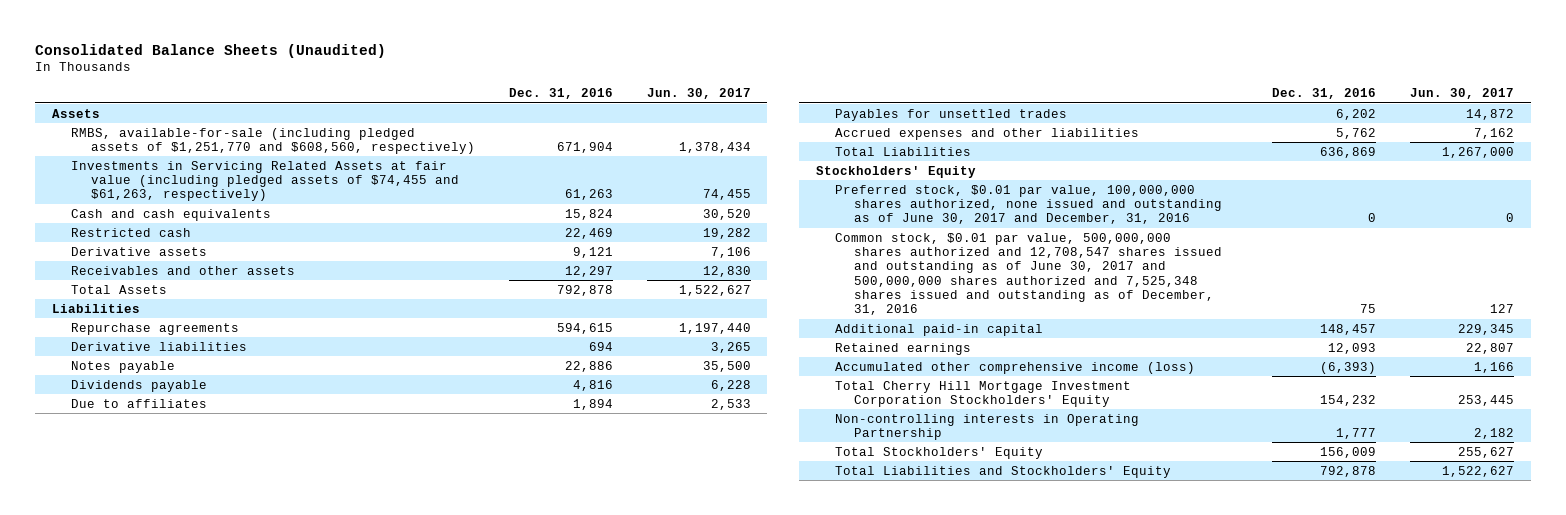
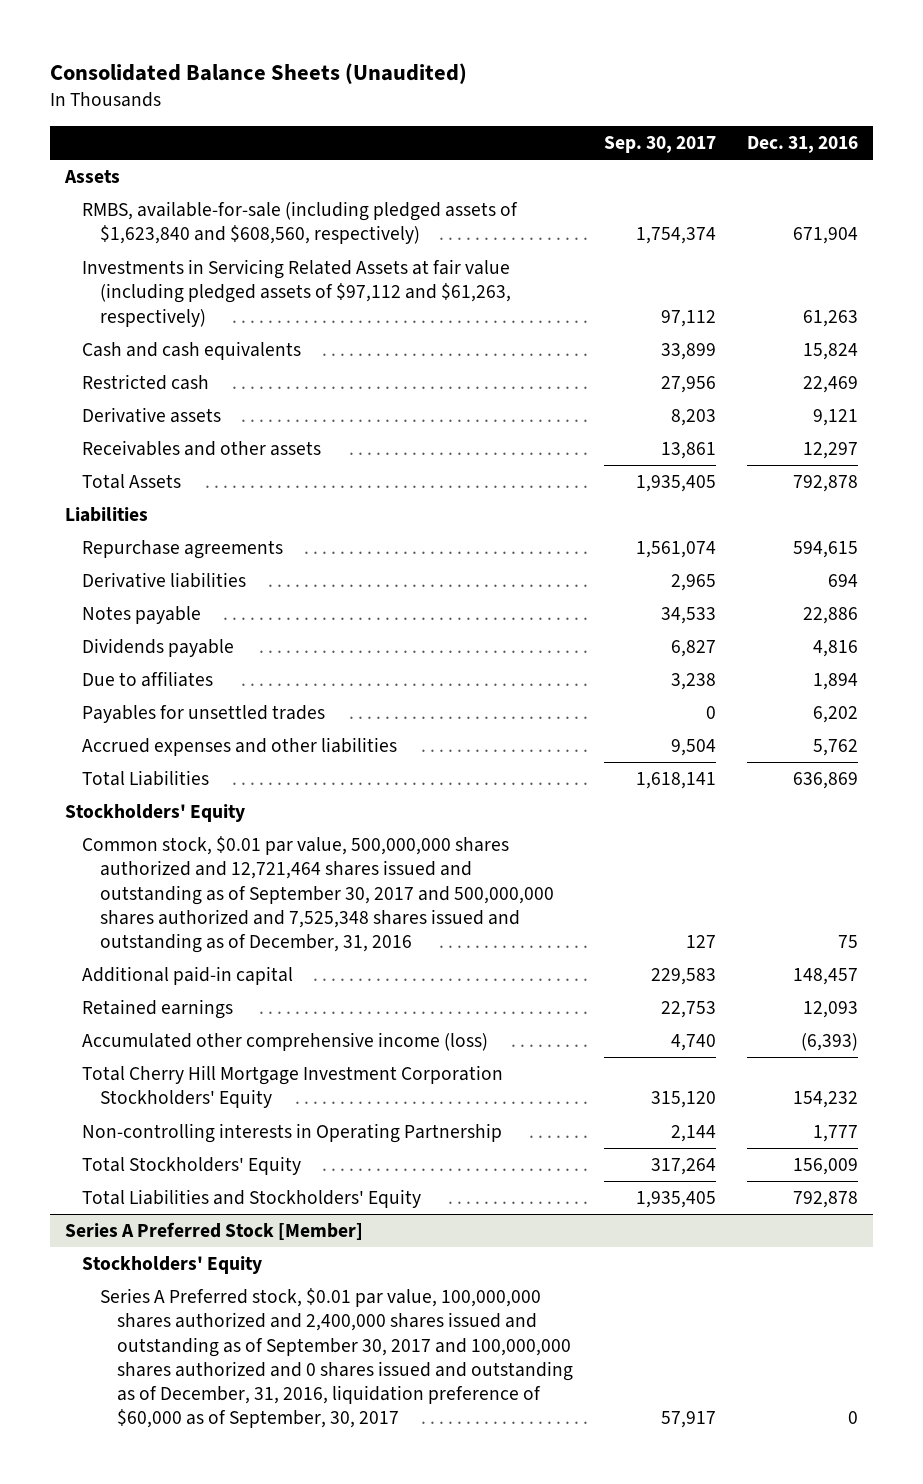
[646,88,751,100] Jun. 30, 2017 -> none
none -> [603,136,716,154] Sep. 30, 2017
[71,127,475,154] RMBS, available-for-sale (including pledged assets of $1,251,770 and $608,560, respectively) -> [82,201,519,245] RMBS, available-for-sale (including pledged assets of $1,623,840 and $608,560, respectively)
[71,160,459,202] Investments in Servicing Related Assets at fair value (including pledged assets of $74,455 and $61,263, respectively) -> [82,259,511,327] Investments in Servicing Related Assets at fair value (including pledged assets of $97,112 and $61,263, respectively)
[834,184,1223,225] Preferred stock, $0.01 par value, 100,000,000 shares authorized, none issued and outstanding as of June 30, 2017 and December, 31, 2016 -> none
[834,232,1223,316] Common stock, $0.01 par value, 500,000,000 shares authorized and 12,708,547 shares issued and outstanding as of June 30, 2017 and 500,000,000 shares authorized and 7,525,348 shares issued and outstanding as of December, 31, 2016 -> [82,836,554,953] Common stock, $0.01 par value, 500,000,000 shares authorized and 12,721,464 shares issued and outstanding as of September 30, 2017 and 500,000,000 shares authorized and 7,525,348 shares issued and outstanding as of December, 31, 2016
none -> [65,1222,364,1241] Series A Preferred Stock [Member]
none -> [82,1256,263,1275] Stockholders' Equity
none -> [99,1288,574,1429] Series A Preferred stock, $0.01 par value, 100,000,000 shares authorized and 2,400,000 shares issued and outstanding as of September 30, 2017 and 100,000,000 shares authorized and 0 shares issued and outstanding as of December, 31, 2016, liquidation preference of $60,000 as of September, 30, 2017

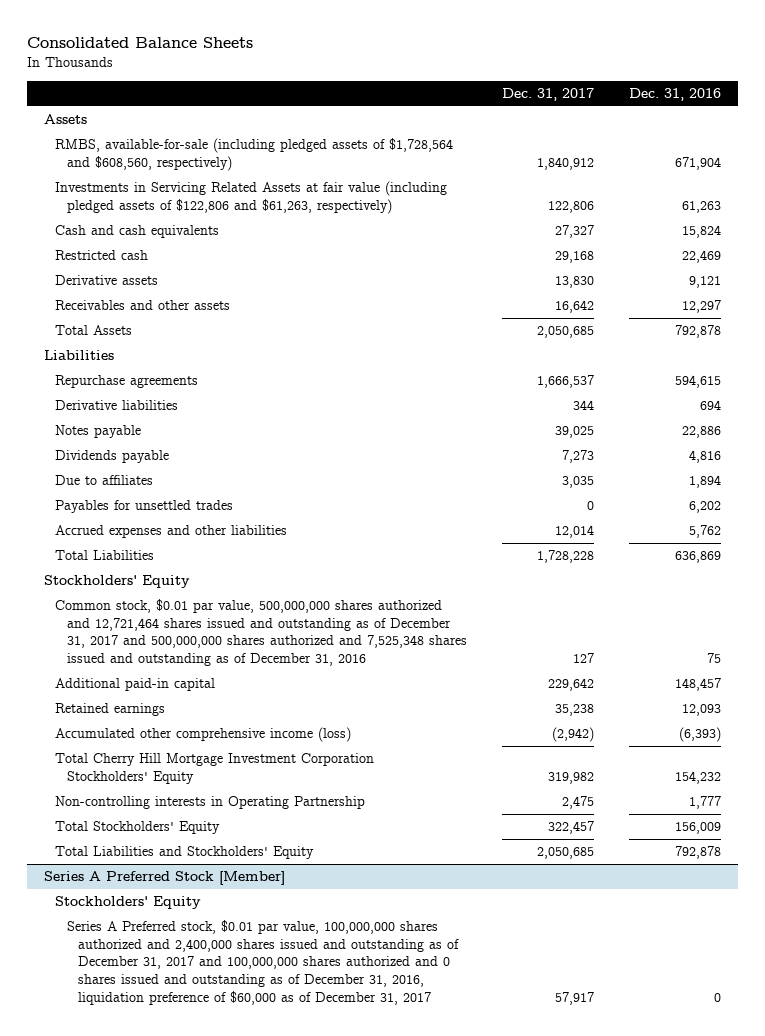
[49,63,467,85] Consolidated Balance Sheets (Unaudited) -> [26,37,253,49] Consolidated Balance Sheets
[603,136,716,154] Sep. 30, 2017 -> none
none -> [501,87,594,101] Dec. 31, 2017
[82,201,519,245] RMBS, available-for-sale (including pledged assets of $1,623,840 and $608,560, respectively) -> [55,138,454,171] RMBS, available-for-sale (including pledged assets of $1,728,564 and $608,560, respectively)
[82,259,511,327] Investments in Servicing Related Assets at fair value (including pledged assets of $97,112 and $61,263, respectively) -> [55,181,448,214] Investments in Servicing Related Assets at fair value (including pledged assets of $122,806 and $61,263, respectively)
[82,836,554,953] Common stock, $0.01 par value, 500,000,000 shares authorized and 12,721,464 shares issued and outstanding as of September 30, 2017 and 500,000,000 shares authorized and 7,525,348 shares issued and outstanding as of December, 31, 2016 -> [55,599,467,667] Common stock, $0.01 par value, 500,000,000 shares authorized and 12,721,464 shares issued and outstanding as of December 31, 2017 and 500,000,000 shares authorized and 7,525,348 shares issued and outstanding as of December 31, 2016
[99,1288,574,1429] Series A Preferred stock, $0.01 par value, 100,000,000 shares authorized and 2,400,000 shares issued and outstanding as of September 30, 2017 and 100,000,000 shares authorized and 0 shares issued and outstanding as of December, 31, 2016, liquidation preference of $60,000 as of September, 30, 2017 -> [66,920,460,1005] Series A Preferred stock, $0.01 par value, 100,000,000 shares authorized and 2,400,000 shares issued and outstanding as of December 31, 2017 and 100,000,000 shares authorized and 0 shares issued and outstanding as of December 31, 2016, liquidation preference of $60,000 as of December 31, 2017

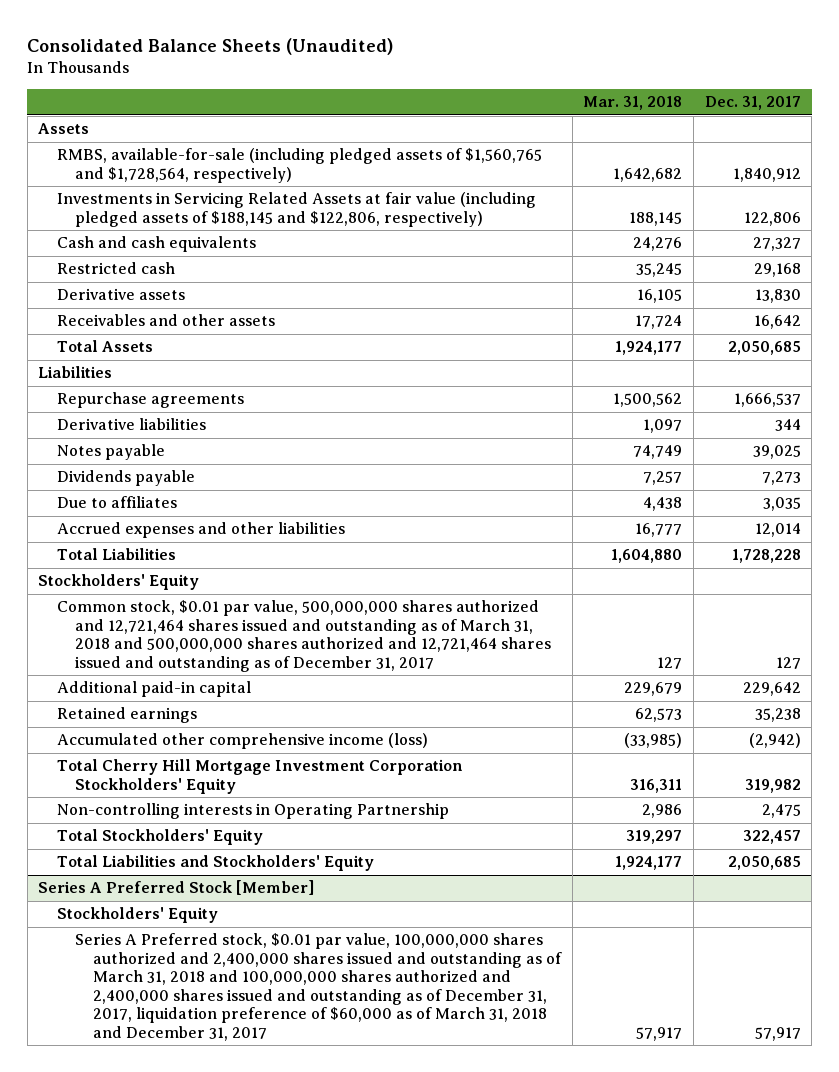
[26,37,253,49] Consolidated Balance Sheets -> [27,37,394,55] Consolidated Balance Sheets (Unaudited)
[628,87,721,101] Dec. 31, 2016 -> none
none -> [583,96,683,111] Mar. 31, 2018
[55,138,454,171] RMBS, available-for-sale (including pledged assets of $1,728,564 and $608,560, respectively) -> [56,148,542,183] RMBS, available-for-sale (including pledged assets of $1,560,765 and $1,728,564, respectively)
[55,181,448,214] Investments in Servicing Related Assets at fair value (including pledged assets of $122,806 and $61,263, respectively) -> [56,192,536,227] Investments in Servicing Related Assets at fair value (including pledged assets of $188,145 and $122,806, respectively)
[55,500,234,514] Payables for unsettled trades -> none
[55,599,467,667] Common stock, $0.01 par value, 500,000,000 shares authorized and 12,721,464 shares issued and outstanding as of December 31, 2017 and 500,000,000 shares authorized and 7,525,348 shares issued and outstanding as of December 31, 2016 -> [56,600,551,672] Common stock, $0.01 par value, 500,000,000 shares authorized and 12,721,464 shares issued and outstanding as of March 31, 2018 and 500,000,000 shares authorized and 12,721,464 shares issued and outstanding as of December 31, 2017
[66,920,460,1005] Series A Preferred stock, $0.01 par value, 100,000,000 shares authorized and 2,400,000 shares issued and outstanding as of December 31, 2017 and 100,000,000 shares authorized and 0 shares issued and outstanding as of December 31, 2016, liquidation preference of $60,000 as of December 31, 2017 -> [74,933,563,1041] Series A Preferred stock, $0.01 par value, 100,000,000 shares authorized and 2,400,000 shares issued and outstanding as of March 31, 2018 and 100,000,000 shares authorized and 2,400,000 shares issued and outstanding as of December 31, 2017, liquidation preference of $60,000 as of March 31, 2018 and December 31, 2017

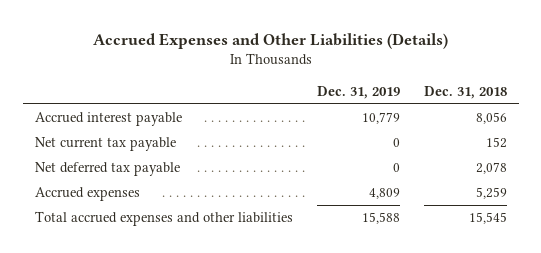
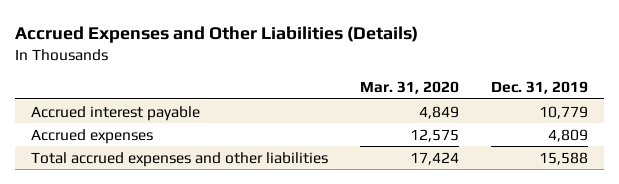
[423,85,507,99] Dec. 31, 2018 -> none
none -> [359,81,459,95] Mar. 31, 2020
[34,137,176,152] Net current tax payable -> none
[34,162,180,177] Net deferred tax payable -> none

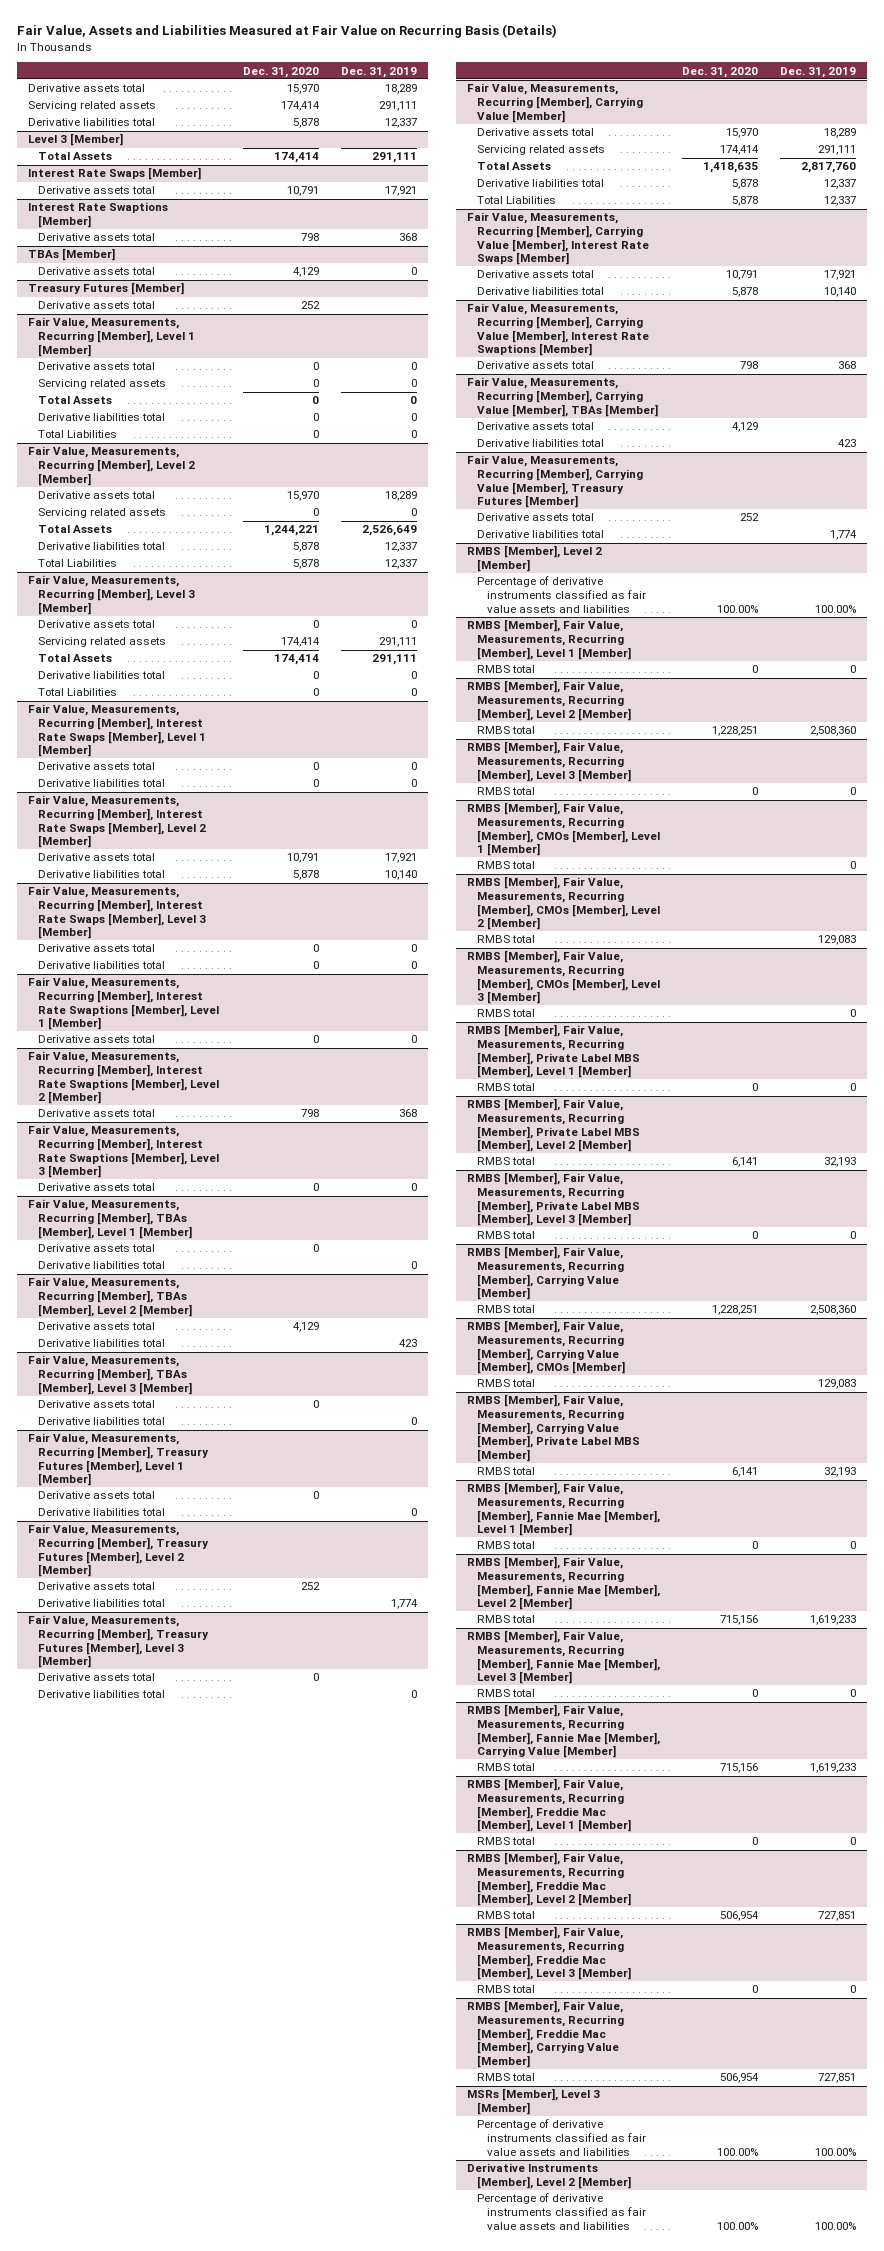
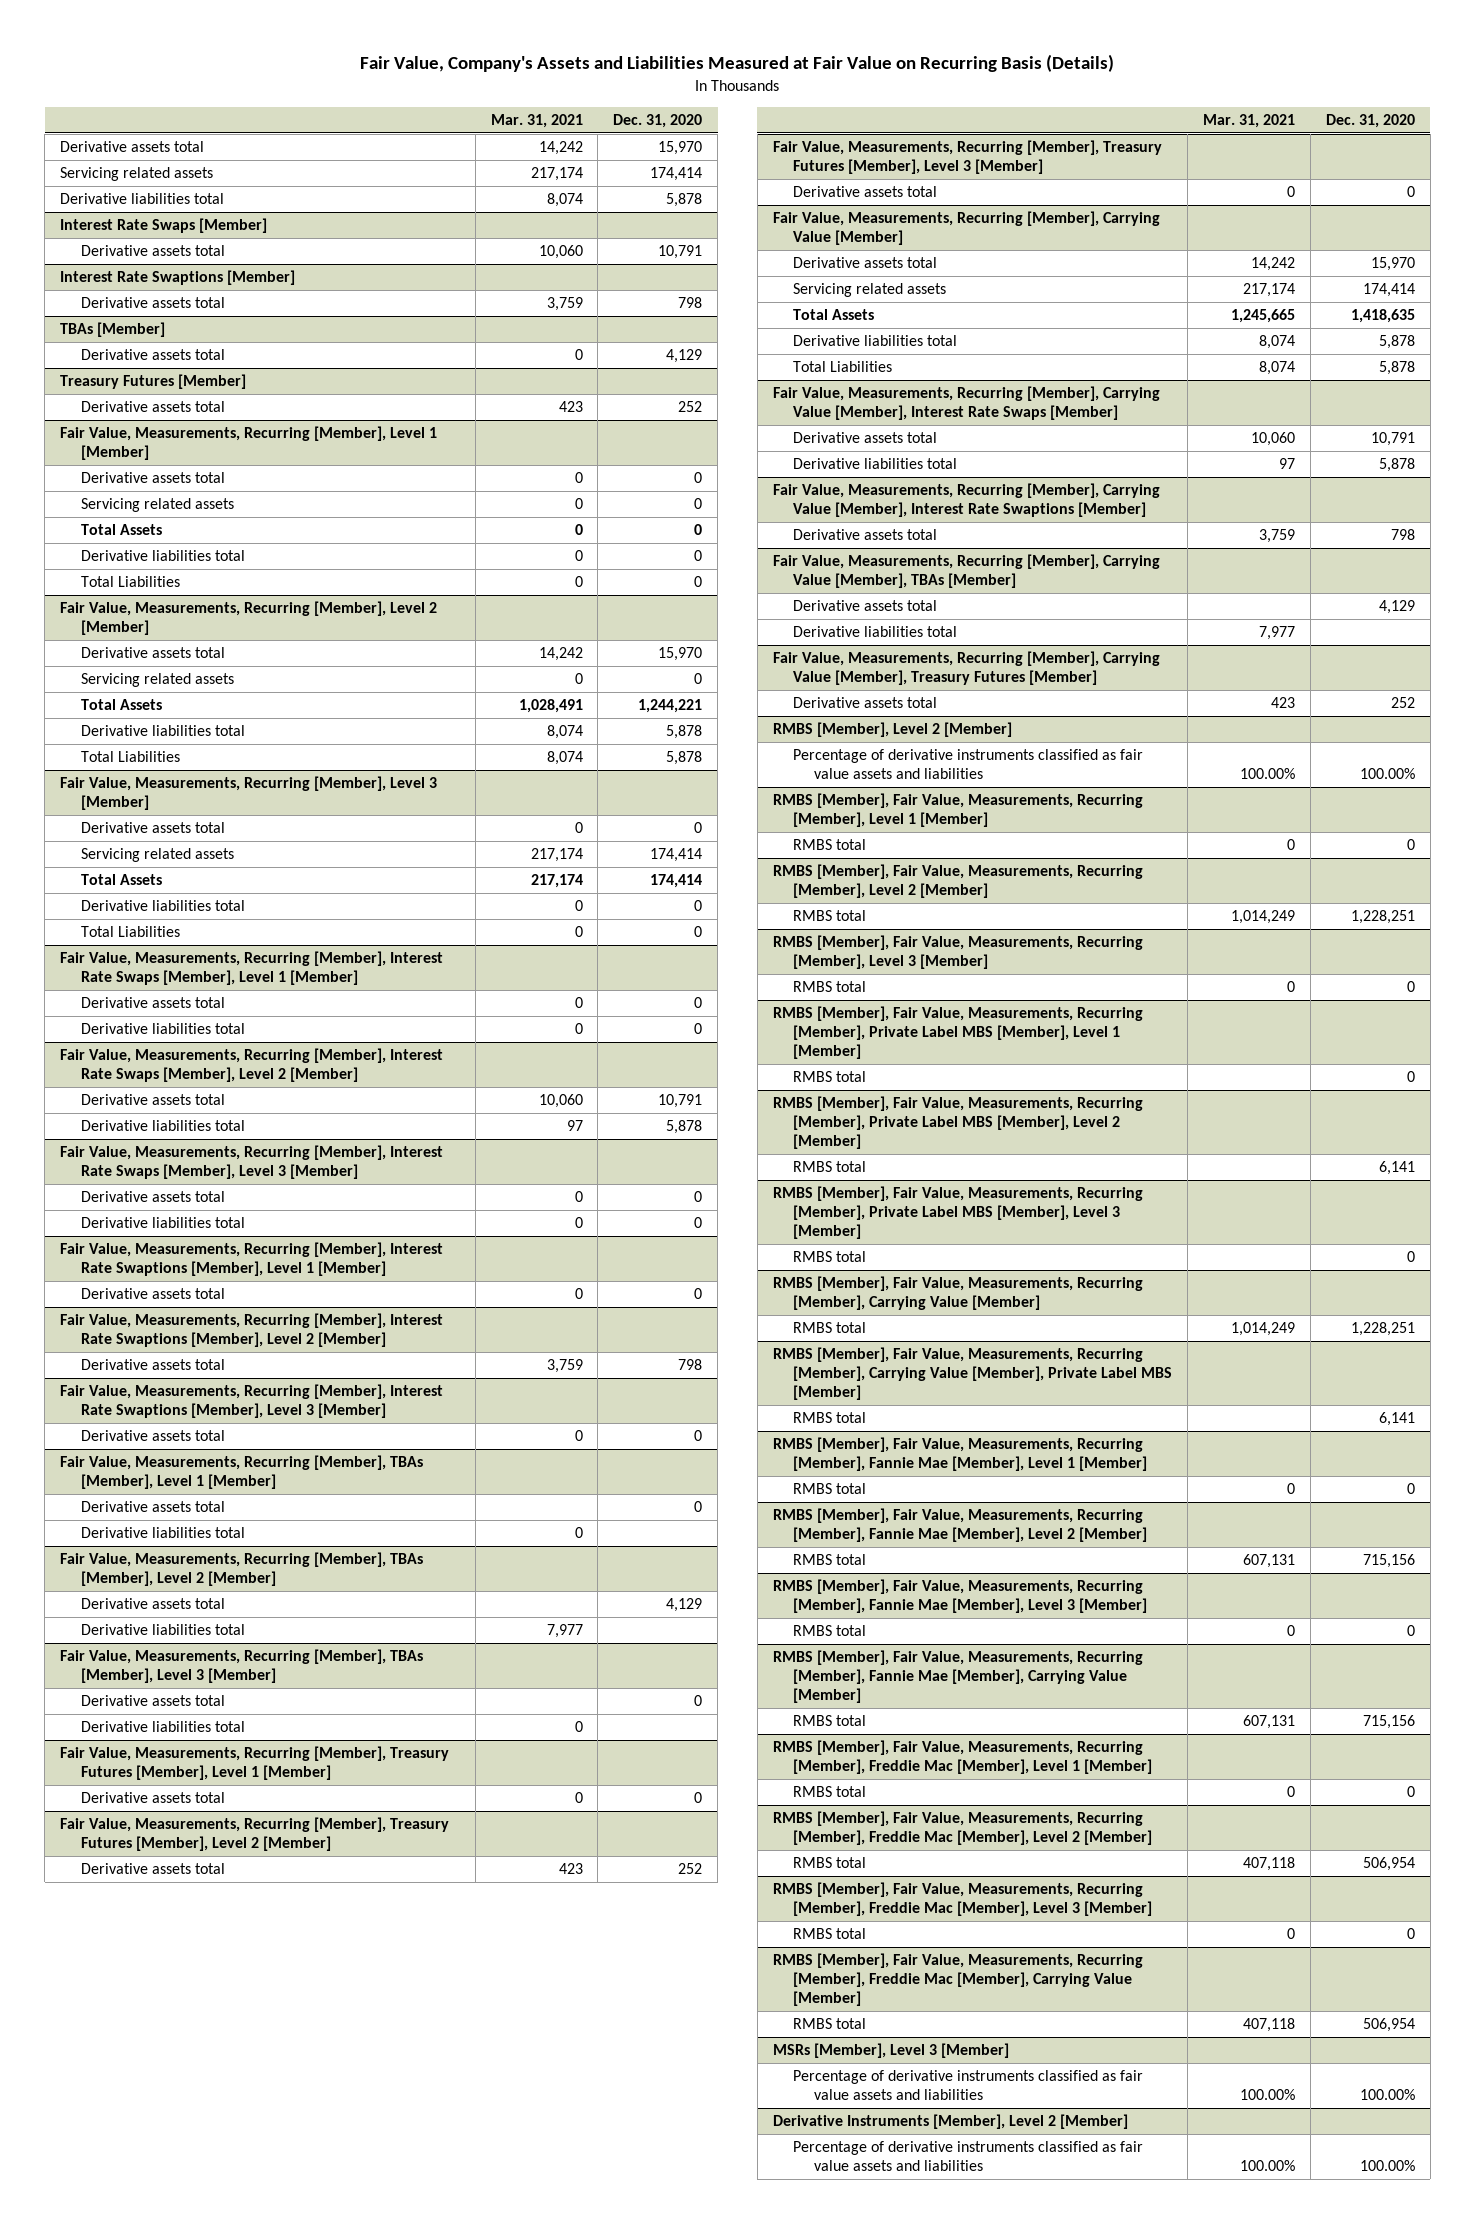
[17,24,558,39] Fair Value, Assets and Liabilities Measured at Fair Value on Recurring Basis (Details) -> [360,54,1115,73] Fair Value, Company's Assets and Liabilities Measured at Fair Value on Recurring Basis (Details)
[340,66,417,78] Dec. 31, 2019 -> none
none -> [490,114,583,129] Mar. 31, 2021
[28,133,124,147] Level 3 [Member] -> none
[37,152,112,161] Total Assets -> none
[37,1508,165,1517] Derivative liabilities total -> none
[37,1599,165,1608] Derivative liabilities total -> none
[37,1690,165,1699] Derivative liabilities total -> none
[477,530,605,539] Derivative liabilities total -> none
[467,802,661,857] RMBS [Member], Fair Value, Measurements, Recurring [Member], CMOs [Member], Level 1 [Member] -> none
[477,861,536,870] RMBS total -> none
[467,876,661,931] RMBS [Member], Fair Value, Measurements, Recurring [Member], CMOs [Member], Level 2 [Member] -> none
[477,935,536,944] RMBS total -> none
[467,950,661,1005] RMBS [Member], Fair Value, Measurements, Recurring [Member], CMOs [Member], Level 3 [Member] -> none
[477,1009,536,1018] RMBS total -> none
[467,1320,626,1375] RMBS [Member], Fair Value, Measurements, Recurring [Member], Carrying Value [Member], CMOs [Member] -> none
[477,1379,536,1388] RMBS total -> none

